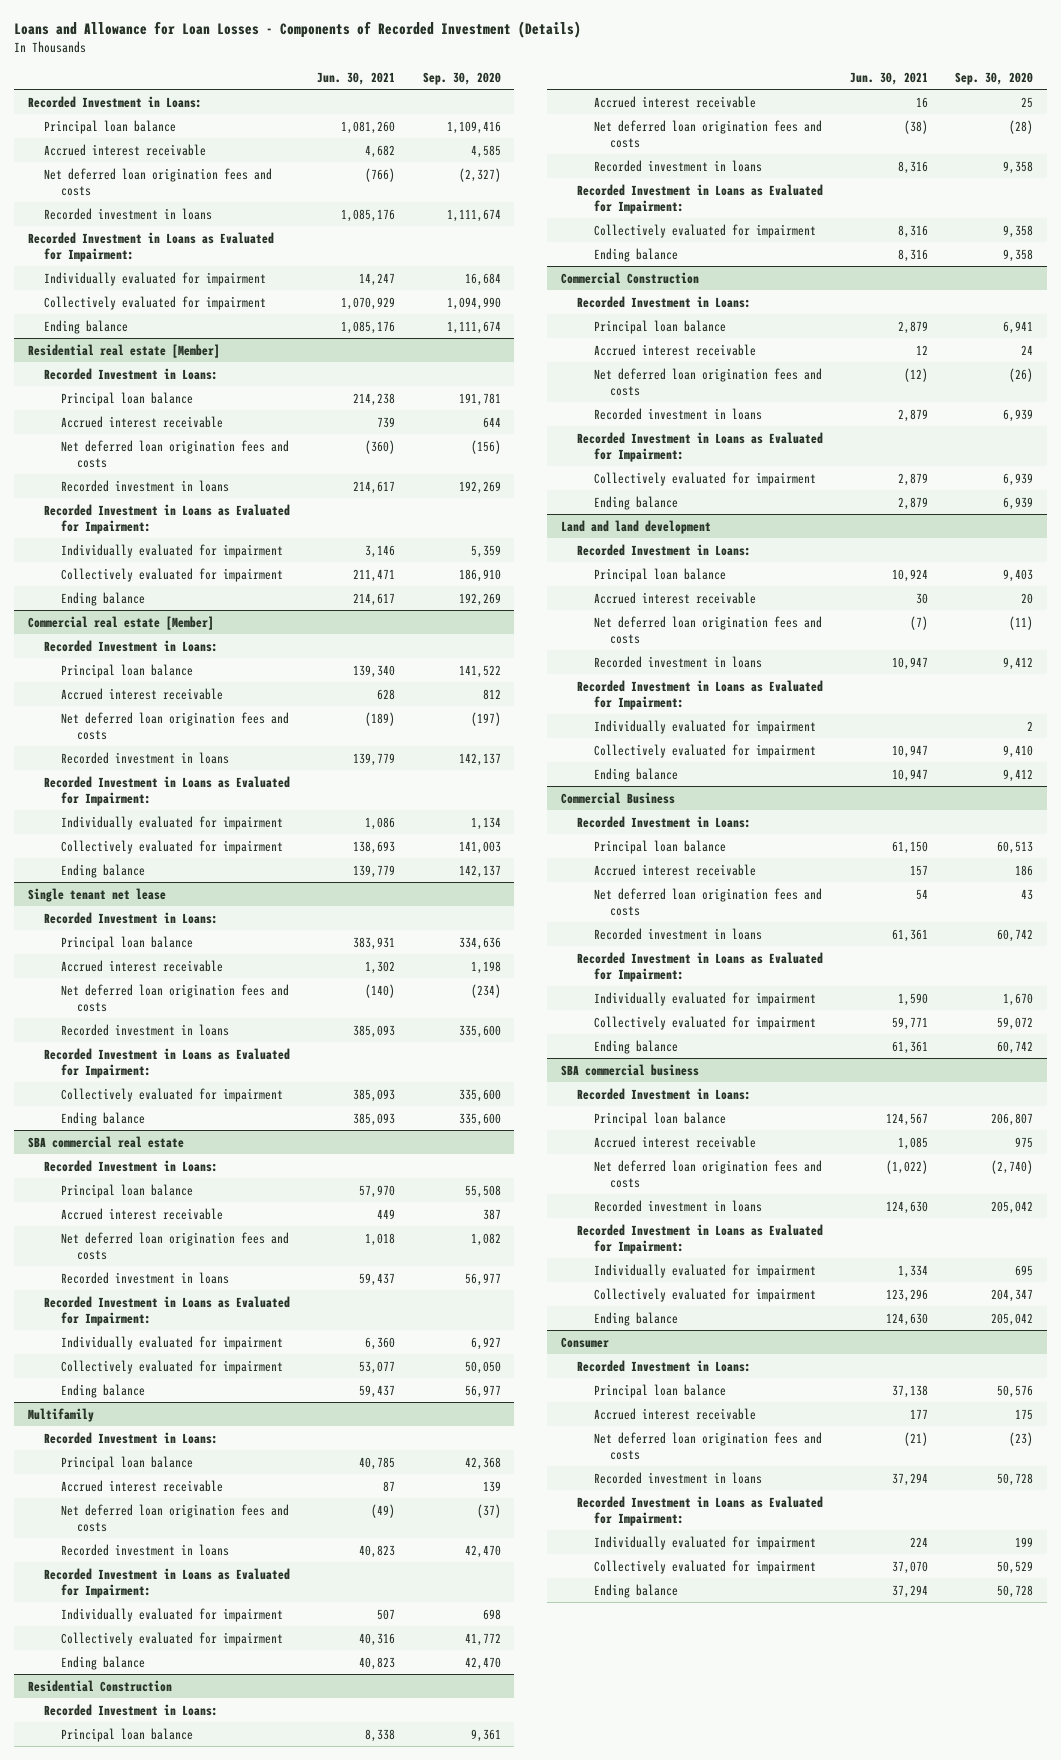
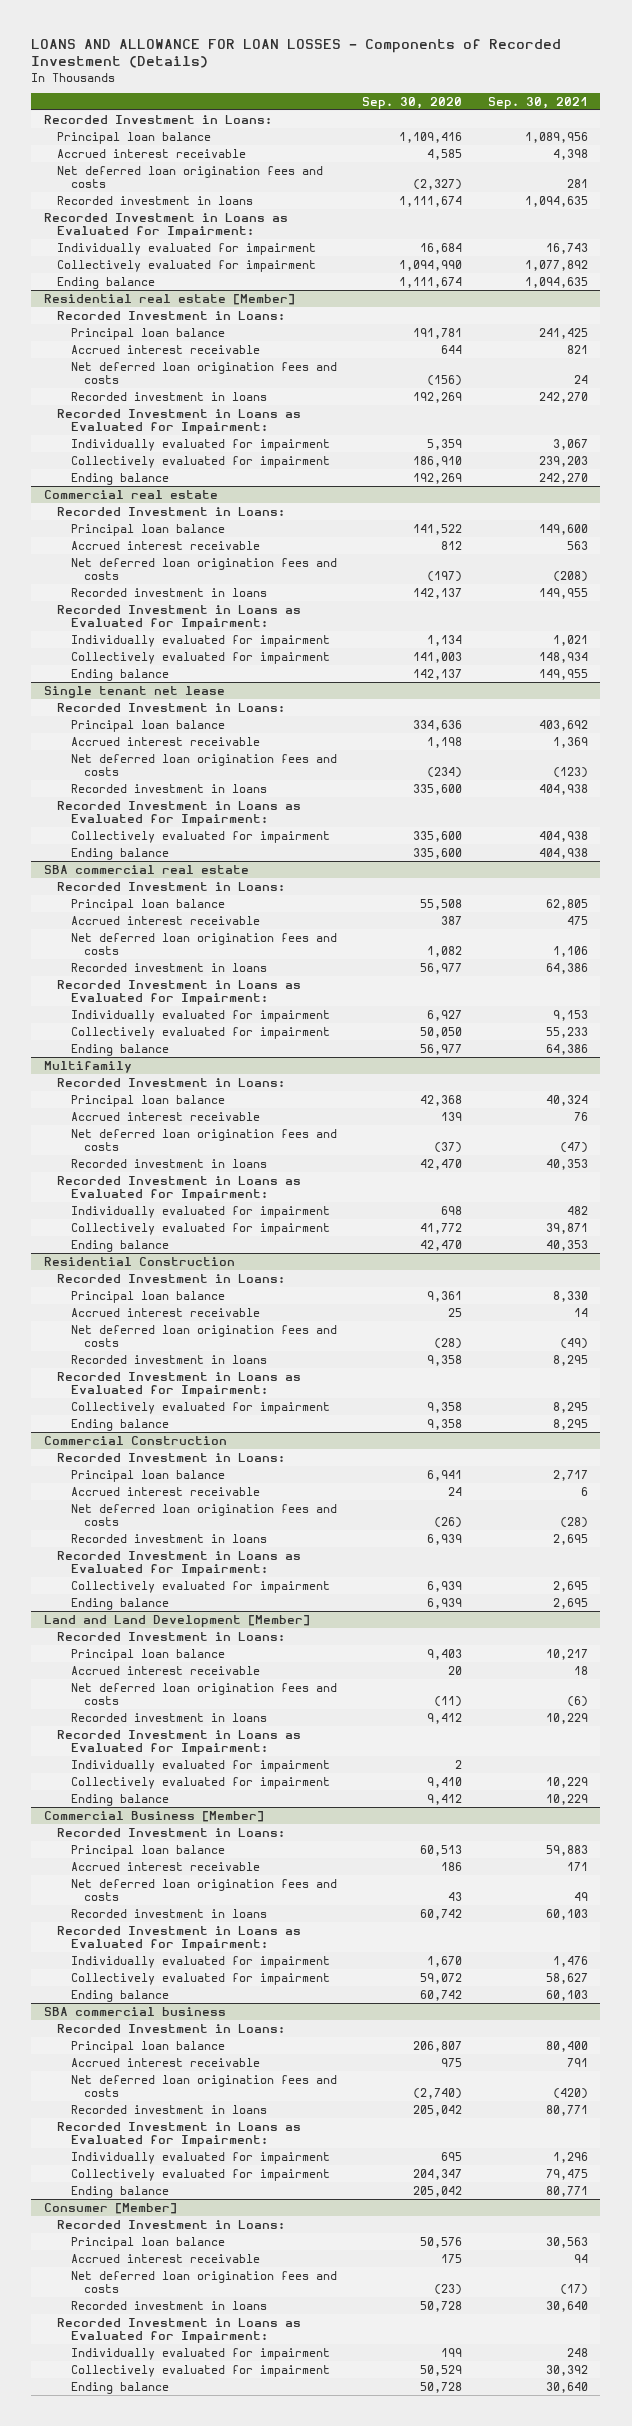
[14,21,582,39] Loans and Allowance for Loan Losses - Components of Recorded Investment (Details) -> [31,38,562,69] LOANS AND ALLOWANCE FOR LOAN LOSSES - Components of Recorded Investment (Details)
[317,71,396,85] Jun. 30, 2021 -> none
none -> [487,96,588,109] Sep. 30, 2021
[27,615,214,630] Commercial real estate [Member] -> [43,489,218,499] Commercial real estate
[560,519,711,534] Land and land development -> [43,1614,310,1627] Land and Land Development [Member]
[560,791,675,804] Commercial Business -> [43,1810,264,1822] Commercial Business [Member]
[560,1336,609,1348] Consumer -> [43,2202,177,2214] Consumer [Member]

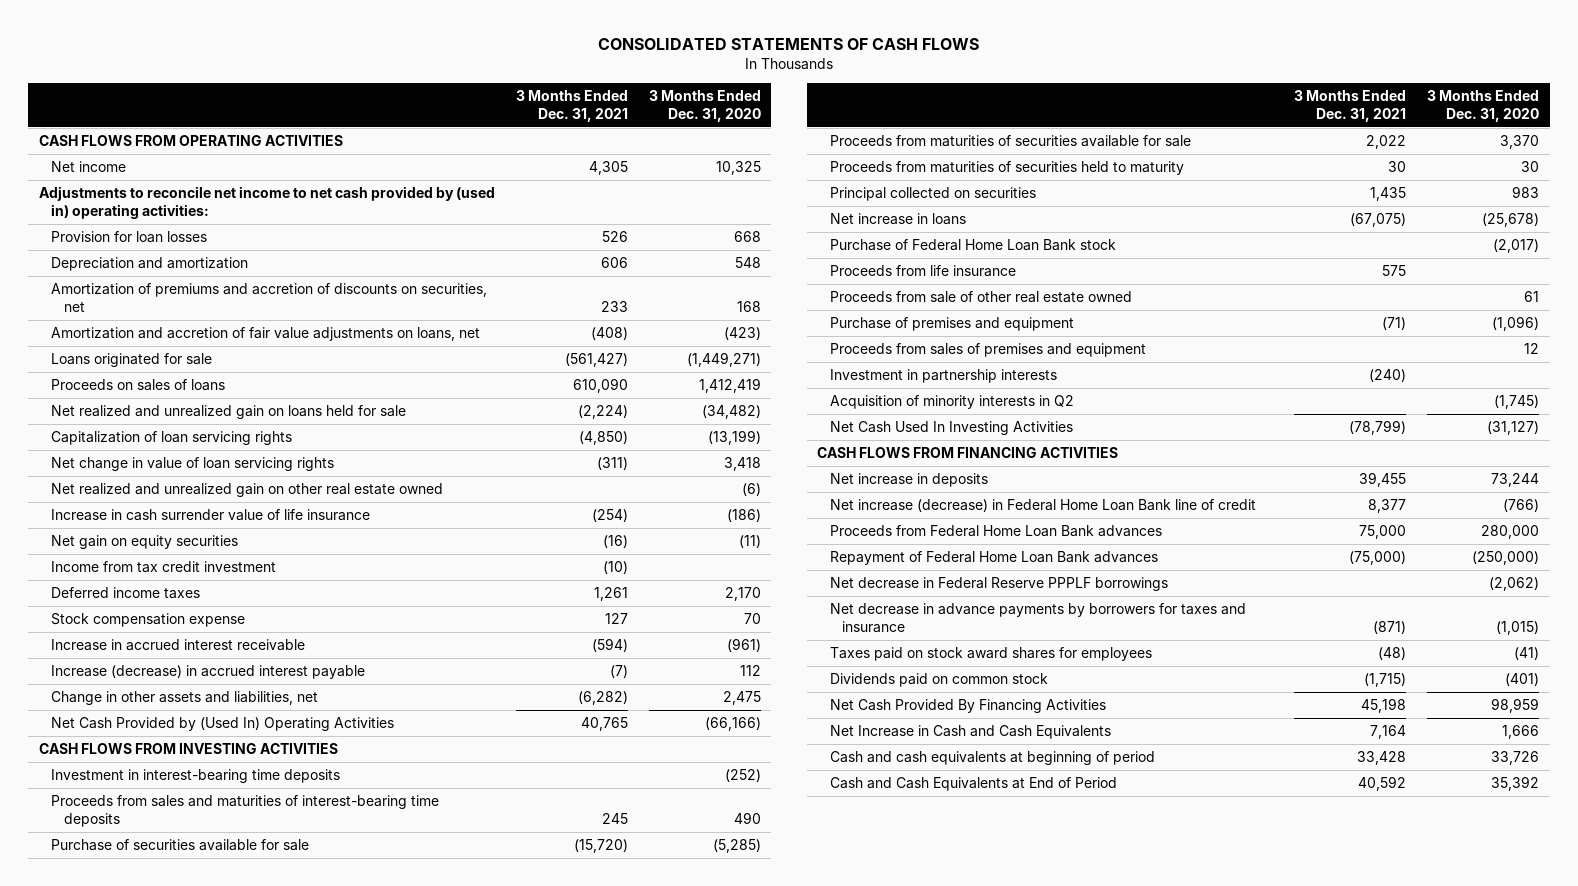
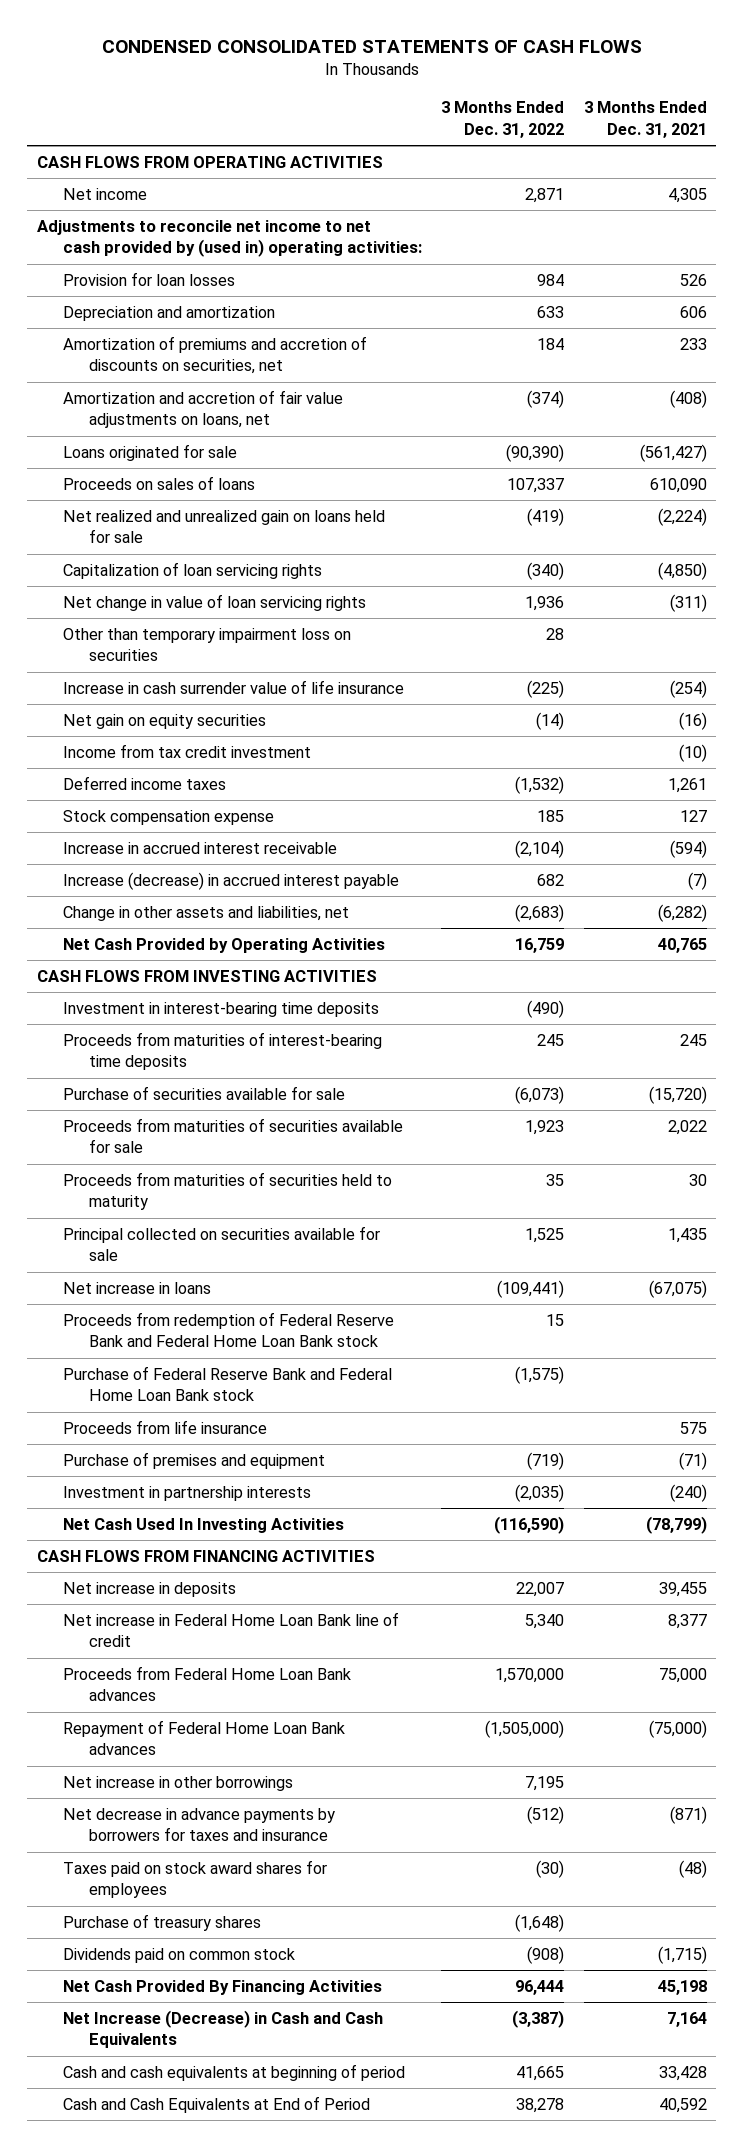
[597,37,979,50] CONSOLIDATED STATEMENTS OF CASH FLOWS -> [101,39,642,53] CONDENSED CONSOLIDATED STATEMENTS OF CASH FLOWS
[648,90,761,122] 3 Months Ended Dec. 31, 2020 -> none
none -> [441,101,565,138] 3 Months Ended Dec. 31, 2022
[51,483,444,498] Net realized and unrealized gain on other real estate owned -> none
none -> [62,628,351,662] Other than temporary impairment loss on securities
[51,717,395,732] Net Cash Provided by (Used In) Operating Activities -> [62,938,385,954] Net Cash Provided by Operating Activities
[51,795,440,827] Proceeds from sales and maturities of interest-bearing time deposits -> [62,1032,382,1071] Proceeds from maturities of interest-bearing time deposits
[829,187,1036,202] Principal collected on securities -> [62,1226,380,1262] Principal collected on securities available for sale
none -> [62,1312,394,1348] Proceeds from redemption of Federal Reserve Bank and Federal Home Loan Bank stock
[829,239,1116,252] Purchase of Federal Home Loan Bank stock -> [62,1366,392,1402] Purchase of Federal Reserve Bank and Federal Home Loan Bank stock
[829,291,1132,304] Proceeds from sale of other real estate owned -> none
[829,343,1146,358] Proceeds from sales of premises and equipment -> none
[829,395,1074,410] Acquisition of minority interests in Q2 -> none
[829,499,1256,513] Net increase (decrease) in Federal Home Loan Bank line of credit -> [62,1612,399,1648] Net increase in Federal Home Loan Bank line of credit
[829,577,1168,592] Net decrease in Federal Reserve PPPLF borrowings -> none
none -> [62,1776,293,1792] Net increase in other borrowings
none -> [62,1914,261,1932] Purchase of treasury shares
[829,725,1111,740] Net Increase in Cash and Cash Equivalents -> [62,2010,383,2049] Net Increase (Decrease) in Cash and Cash Equivalents

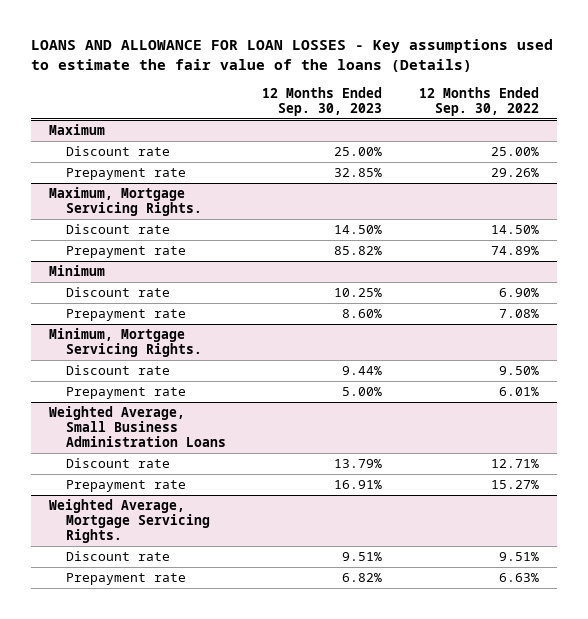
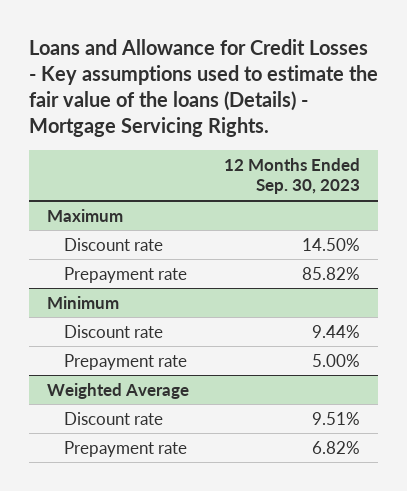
[30,39,553,73] LOANS AND ALLOWANCE FOR LOAN LOSSES - Key assumptions used to estimate the fair value of the loans (Details) -> [28,39,378,138] Loans and Allowance for Credit Losses - Key assumptions used to estimate the fair value of the loans (Details) - Mortgage Servicing Rights.
[418,86,539,116] 12 Months Ended Sep. 30, 2022 -> none
[65,146,170,157] Discount rate -> none
[65,168,186,181] Prepayment rate -> none
[48,187,202,216] Maximum, Mortgage Servicing Rights. -> none
[65,287,170,298] Discount rate -> none
[65,309,186,322] Prepayment rate -> none
[48,328,202,357] Minimum, Mortgage Servicing Rights. -> none
[48,406,226,447] Weighted Average, Small Business Administration Loans -> none
[65,458,170,469] Discount rate -> none
[65,480,186,493] Prepayment rate -> none
[48,499,210,543] Weighted Average, Mortgage Servicing Rights. -> none
none -> [46,382,189,399] Weighted Average

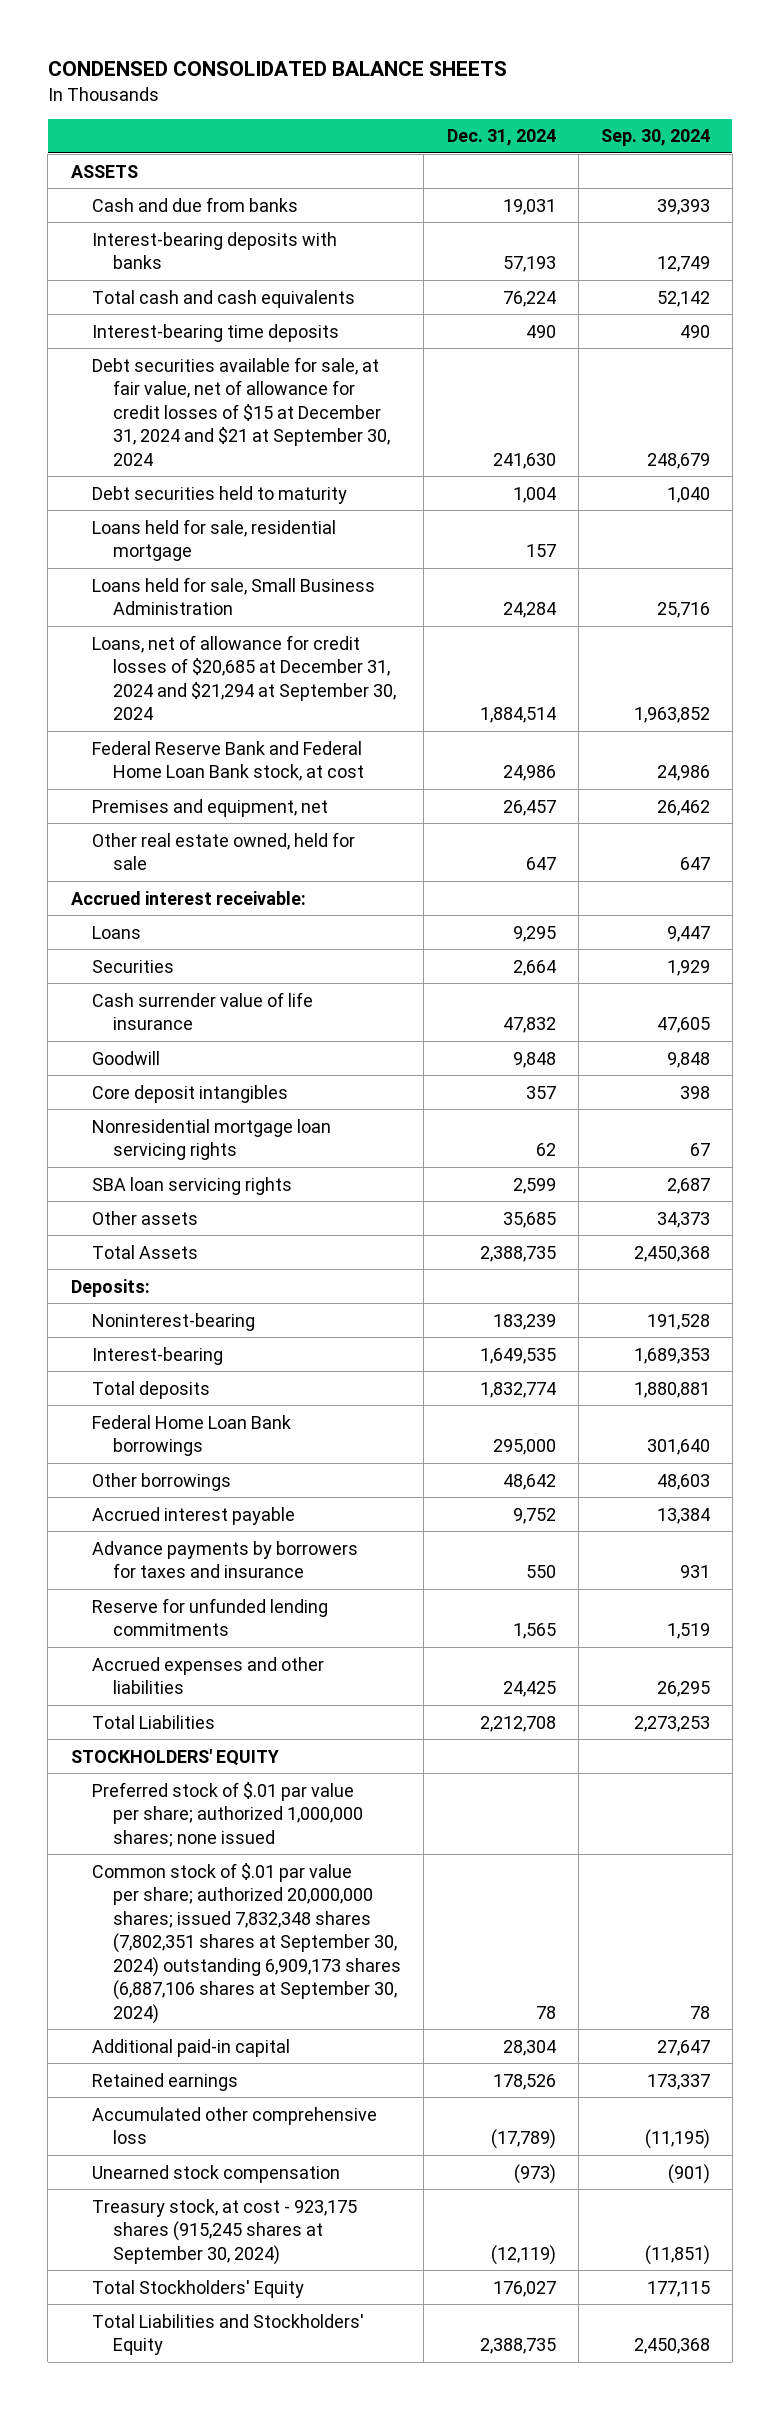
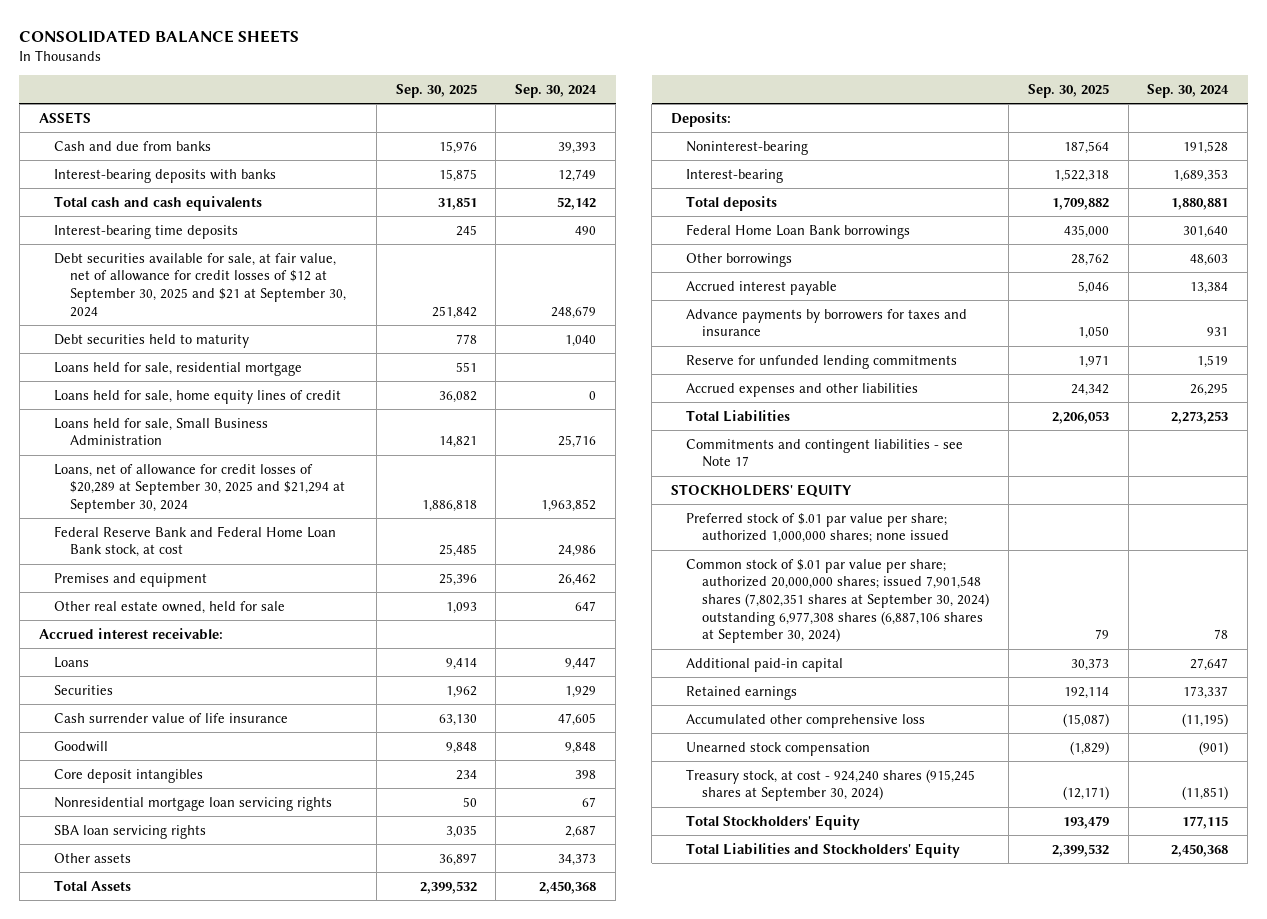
[47,61,507,77] CONDENSED CONSOLIDATED BALANCE SHEETS -> [19,29,300,43] CONSOLIDATED BALANCE SHEETS
[446,129,556,147] Dec. 31, 2024 -> none
none -> [395,84,477,99] Sep. 30, 2025
[91,356,391,466] Debt securities available for sale, at fair value, net of allowance for credit losses of $15 at December 31, 2024 and $21 at September 30, 2024 -> [54,252,346,317] Debt securities available for sale, at fair value, net of allowance for credit losses of $12 at September 30, 2025 and $21 at September 30, 2024
none -> [54,389,342,404] Loans held for sale, home equity lines of credit
[91,634,397,721] Loans, net of allowance for credit losses of $20,685 at December 31, 2024 and $21,294 at September 30, 2024 -> [54,463,345,513] Loans, net of allowance for credit losses of $20,289 at September 30, 2025 and $21,294 at September 30, 2024
[91,798,328,817] Premises and equipment, net -> [54,572,208,587] Premises and equipment
none -> [686,438,964,468] Commitments and contingent liabilities - see Note 17
[91,1862,402,2024] Common stock of $.01 par value per share; authorized 20,000,000 shares; issued 7,832,348 shares (7,802,351 shares at September 30, 2024) outstanding 6,909,173 shares (6,887,106 shares at September 30, 2024) -> [686,558,989,644] Common stock of $.01 par value per share; authorized 20,000,000 shares; issued 7,901,548 shares (7,802,351 shares at September 30, 2024) outstanding 6,977,308 shares (6,887,106 shares at September 30, 2024)
[91,2198,357,2265] Treasury stock, at cost - 923,175 shares (915,245 shares at September 30, 2024) -> [686,768,976,802] Treasury stock, at cost - 924,240 shares (915,245 shares at September 30, 2024)

